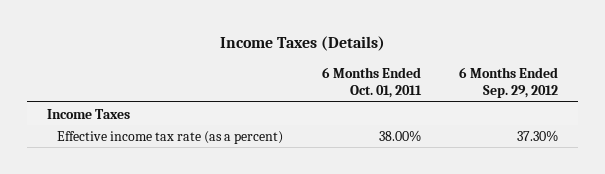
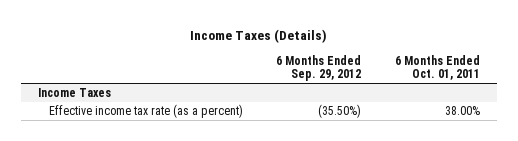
[517,129,559,142] 37.30% -> [318,104,362,119] (35.50%)

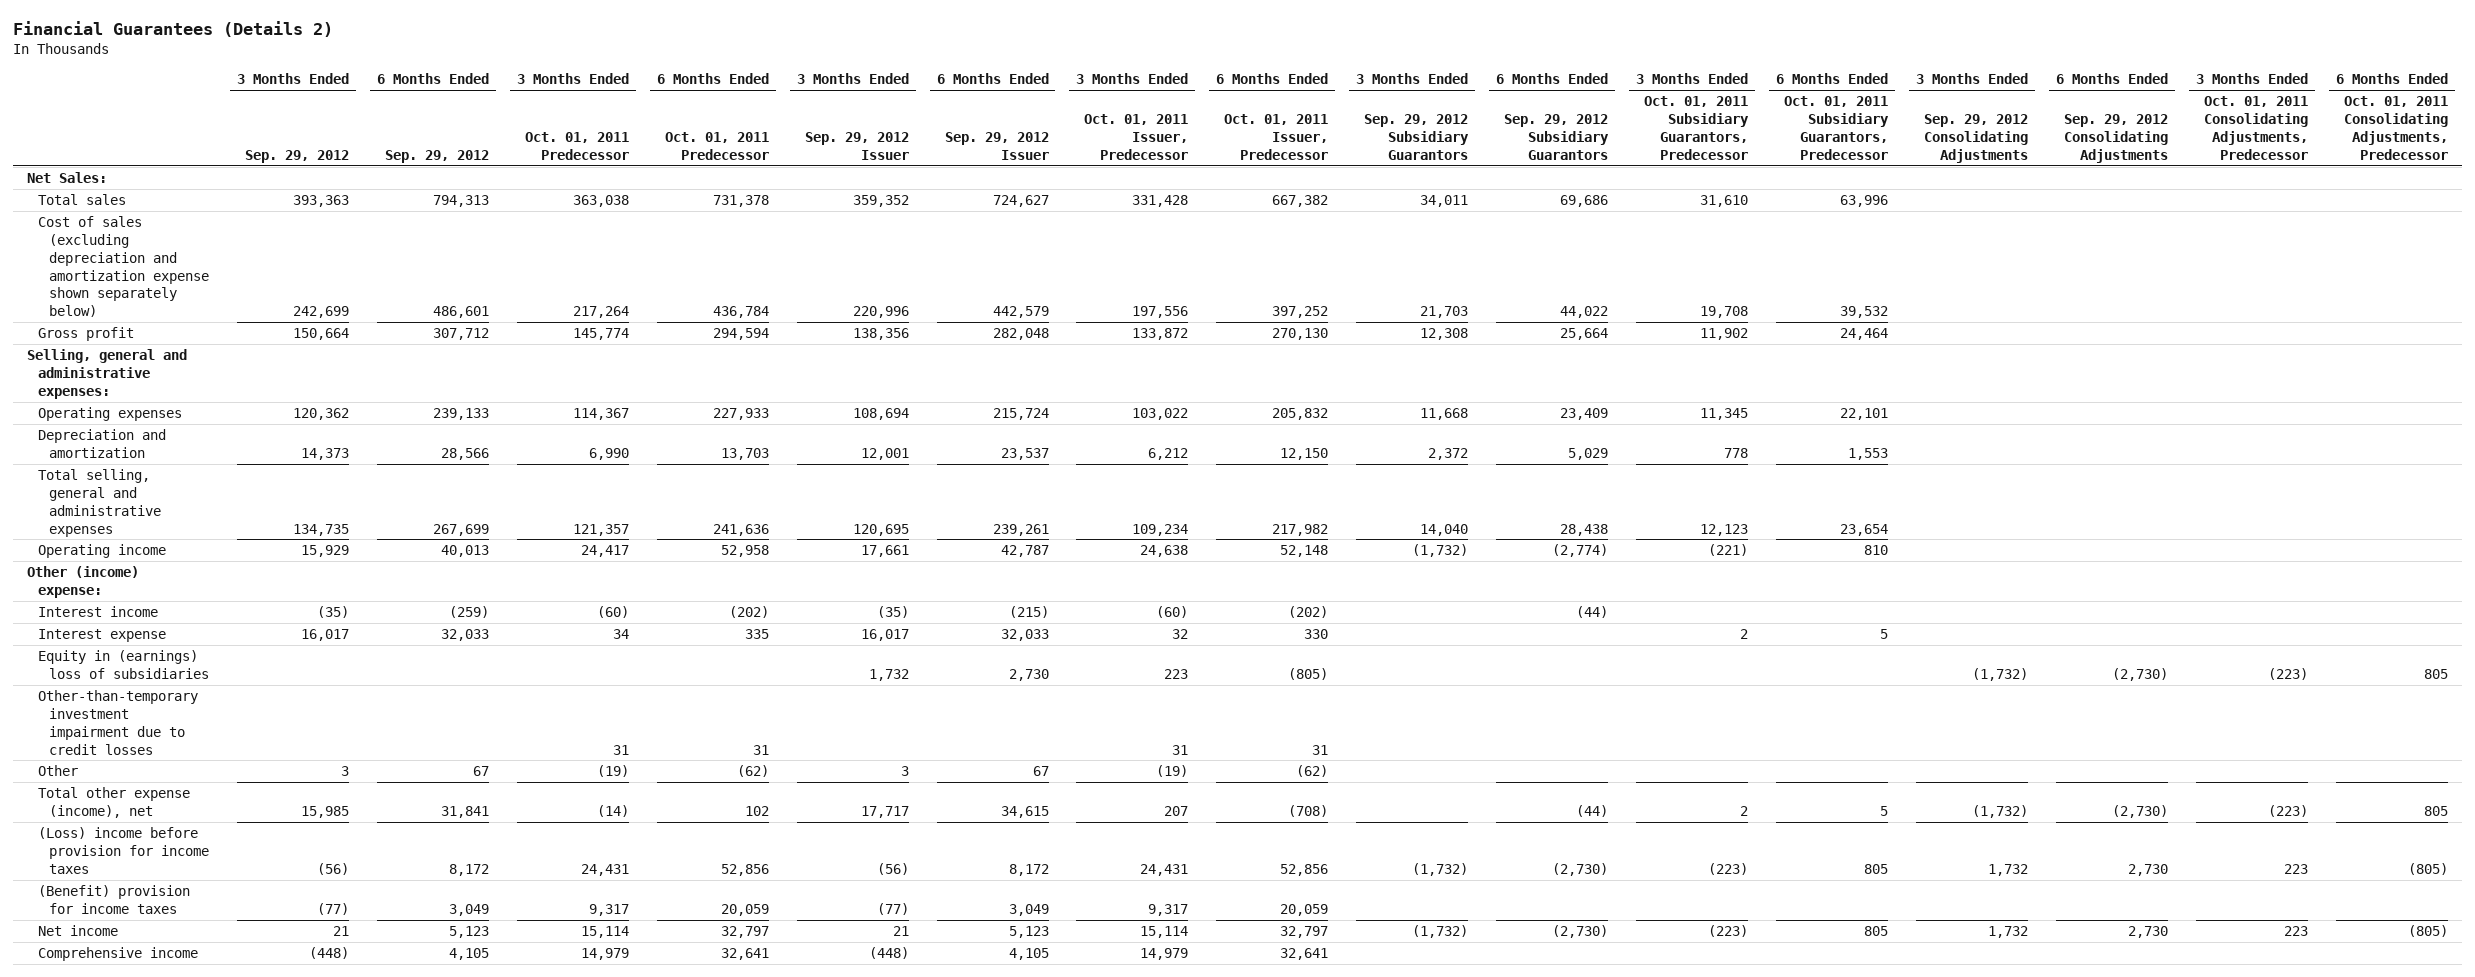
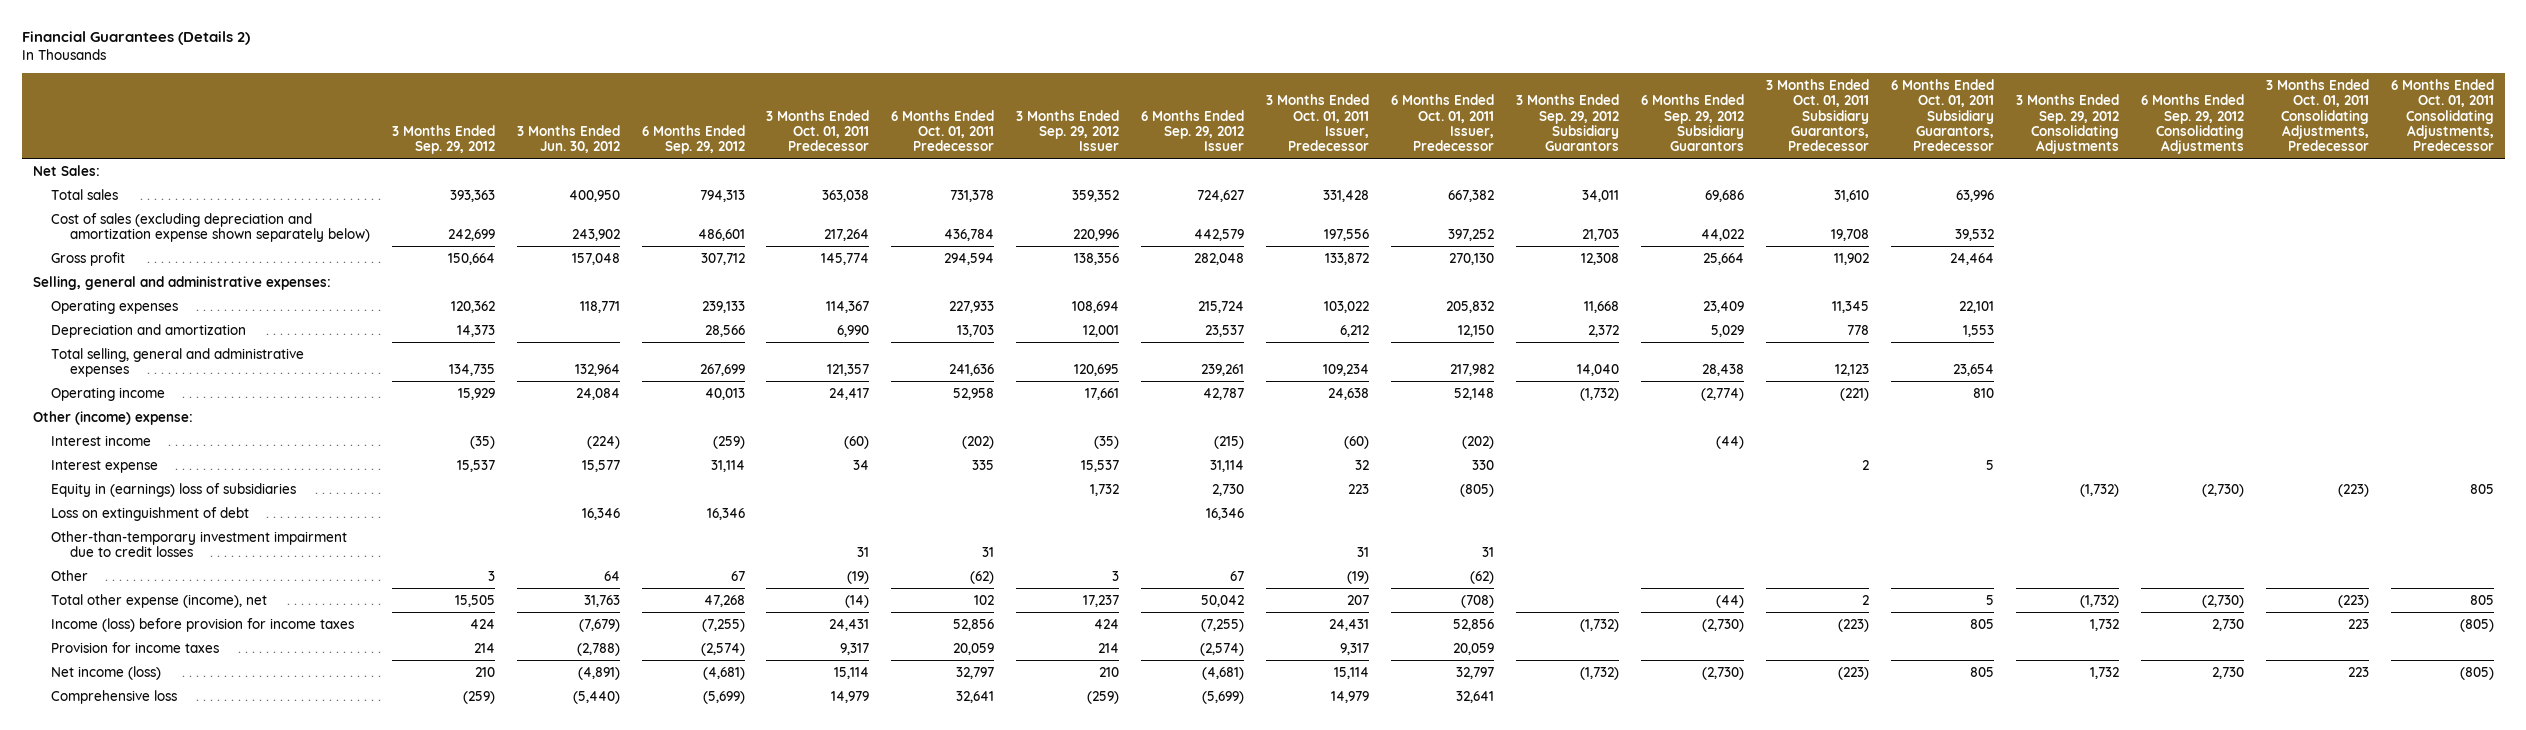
none -> [516,124,620,154] 3 Months Ended Jun. 30, 2012
[300,629,349,642] 16,017 -> [456,459,495,472] 15,537
[440,629,489,642] 32,033 -> [710,459,745,472] 31,114
[860,629,909,642] 16,017 -> [1081,459,1120,472] 15,537
[1000,629,1049,642] 32,033 -> [1210,459,1245,472] 31,114
none -> [51,506,250,521] Loss on extinguishment of debt
[300,805,349,818] 15,985 -> [454,594,495,607] 15,505
[440,805,489,818] 31,841 -> [703,594,745,607] 47,268
[860,805,909,818] 17,717 -> [1083,594,1120,607] 17,237
[1000,805,1049,818] 34,615 -> [1201,594,1245,607] 50,042
[37,827,209,874] (Loss) income before provision for income taxes -> [51,617,355,632] Income (loss) before provision for income taxes
[316,862,349,875] (56) -> [469,618,495,629] 424
[448,863,489,876] 8,172 -> [701,618,745,632] (7,255)
[876,862,909,875] (56) -> [1094,618,1120,629] 424
[1008,863,1049,876] 8,172 -> [1201,618,1245,632] (7,255)
[37,885,190,914] (Benefit) provision for income taxes -> [51,641,220,653] Provision for income taxes
[316,902,349,915] (77) -> [473,642,495,653] 214
[448,903,489,916] 3,049 -> [700,642,745,656] (2,574)
[876,902,909,915] (77) -> [1098,642,1120,653] 214
[1008,903,1049,916] 3,049 -> [1200,642,1245,656] (2,574)
[37,925,118,937] Net income -> [51,665,162,680] Net income (loss)
[332,926,349,937] 21 -> [474,666,495,677] 210
[448,926,489,939] 5,123 -> [702,666,745,680] (4,681)
[892,926,909,937] 21 -> [1099,666,1120,677] 210
[1008,926,1049,939] 5,123 -> [1202,666,1245,680] (4,681)
[37,947,198,962] Comprehensive income -> [51,689,178,704] Comprehensive loss
[308,947,349,960] (448) -> [462,690,495,704] (259)
[448,948,489,961] 4,105 -> [702,690,745,704] (5,699)
[868,947,909,960] (448) -> [1087,690,1120,704] (259)
[1008,948,1049,961] 4,105 -> [1202,690,1245,704] (5,699)

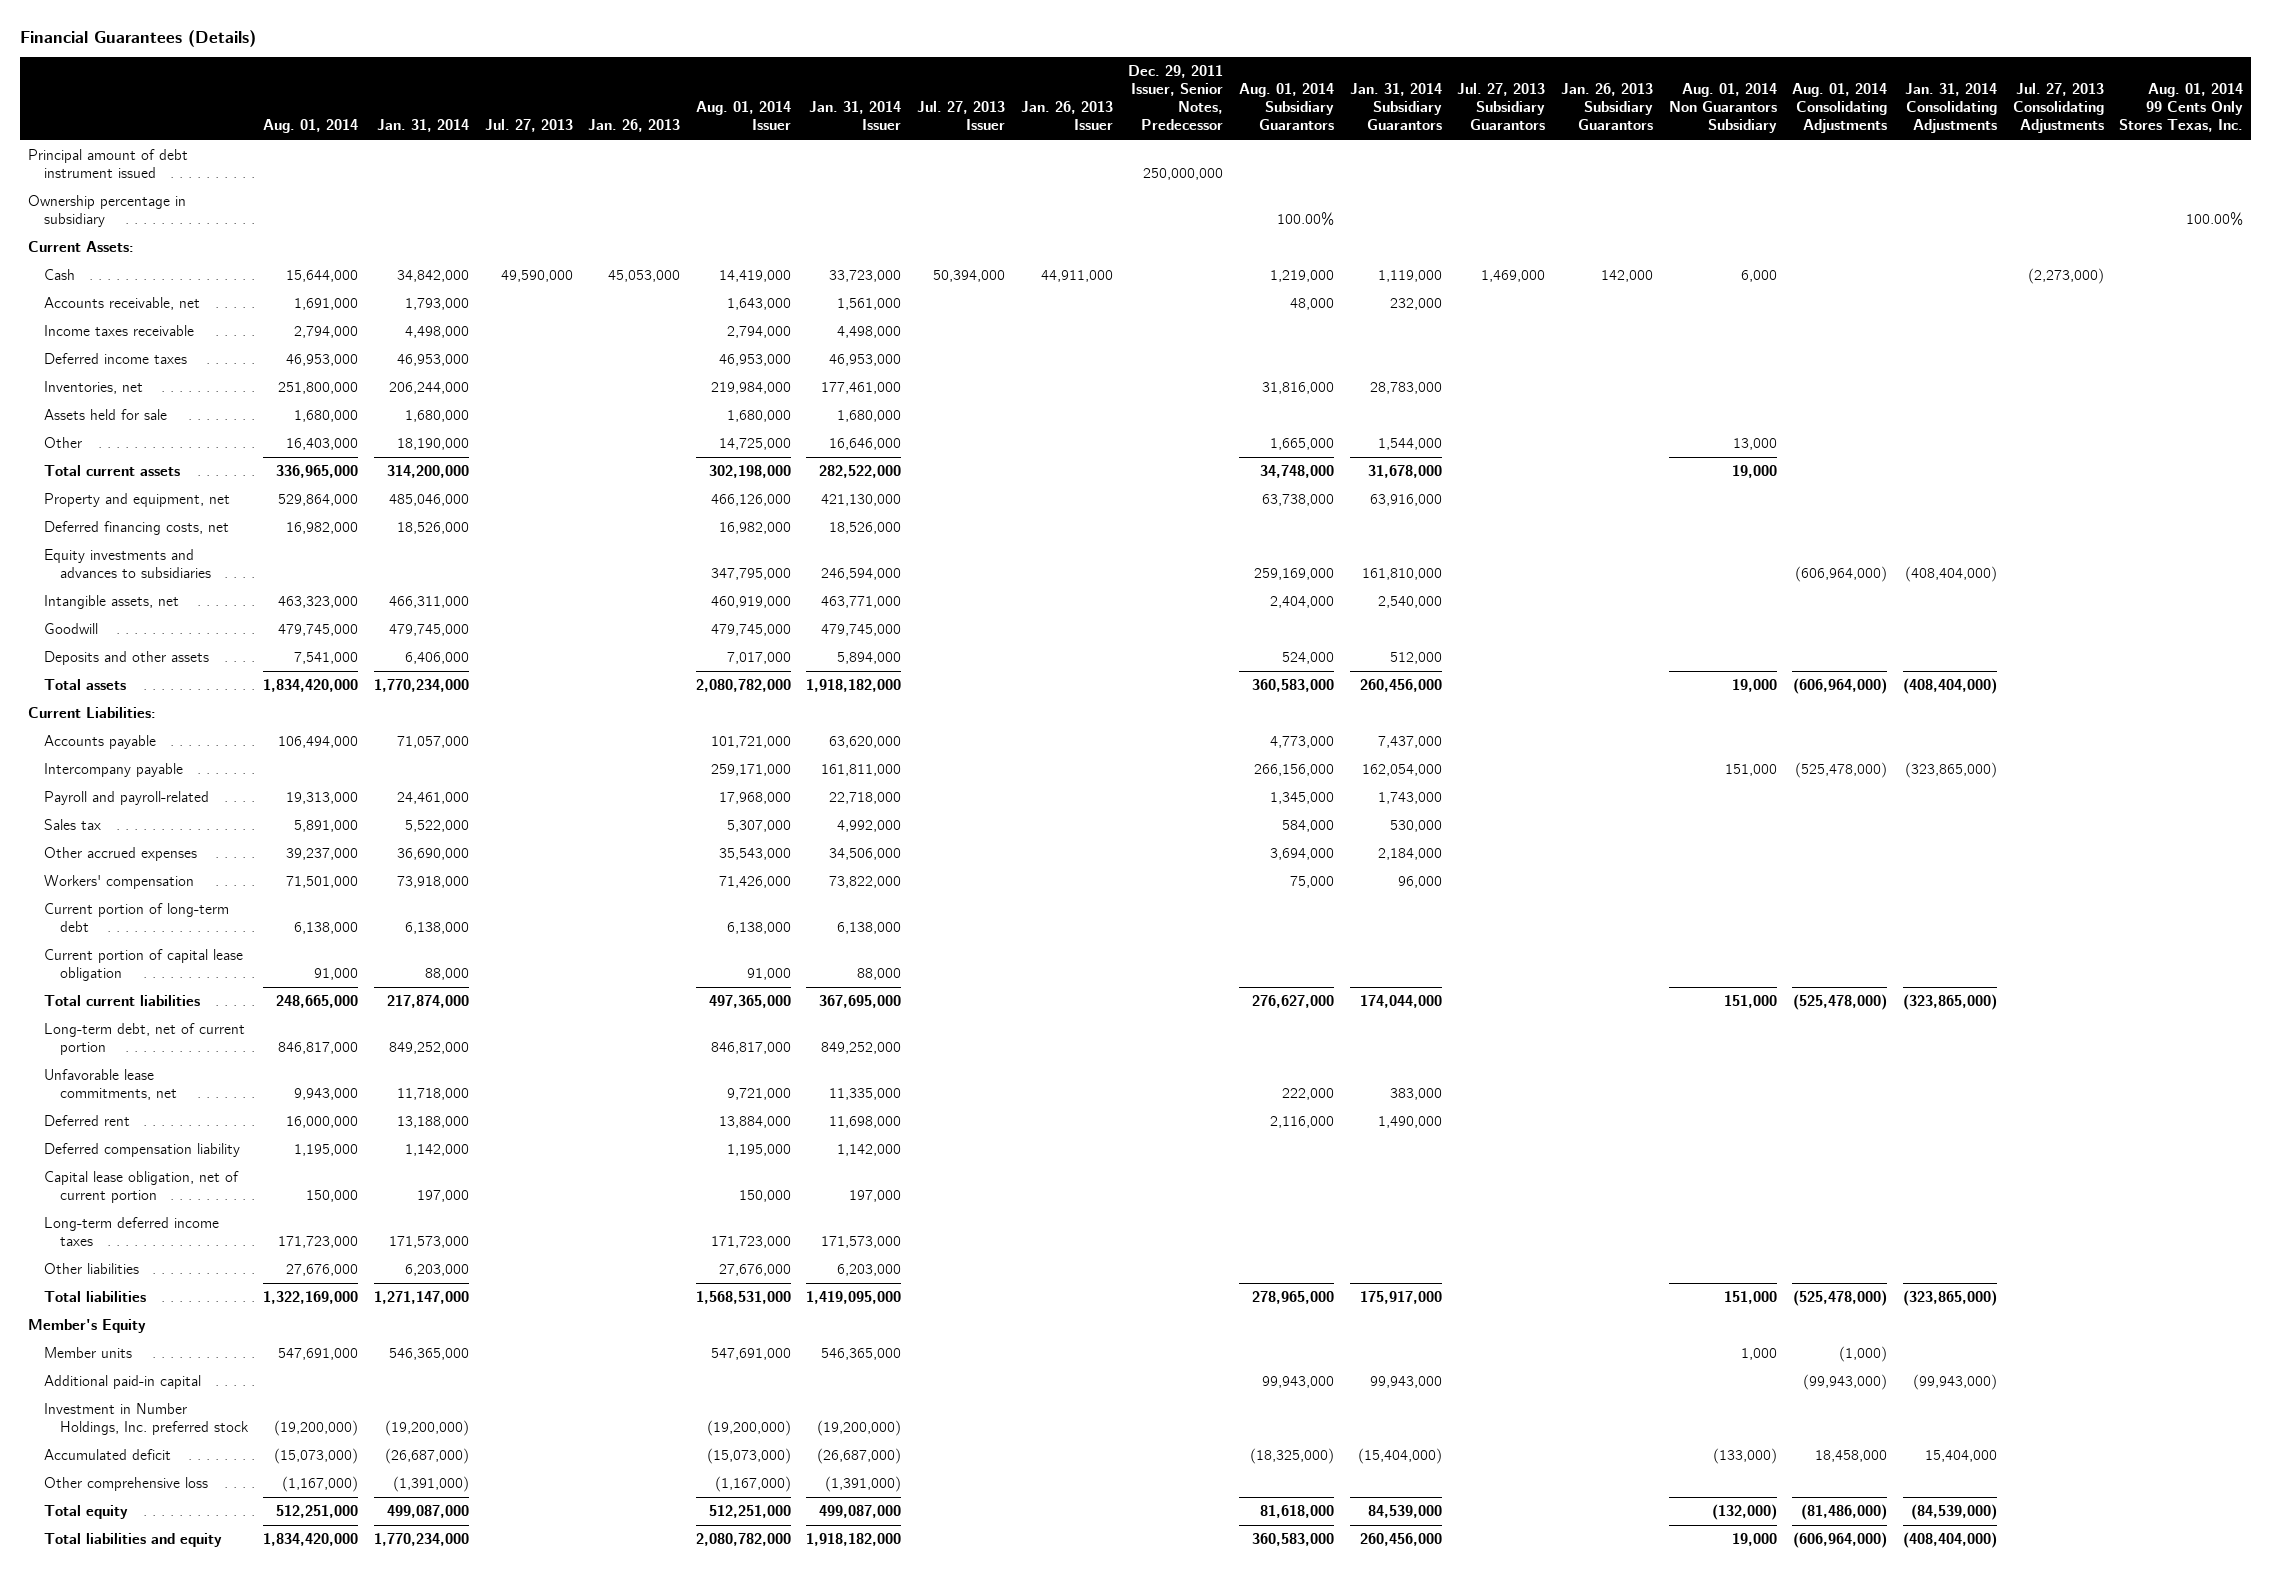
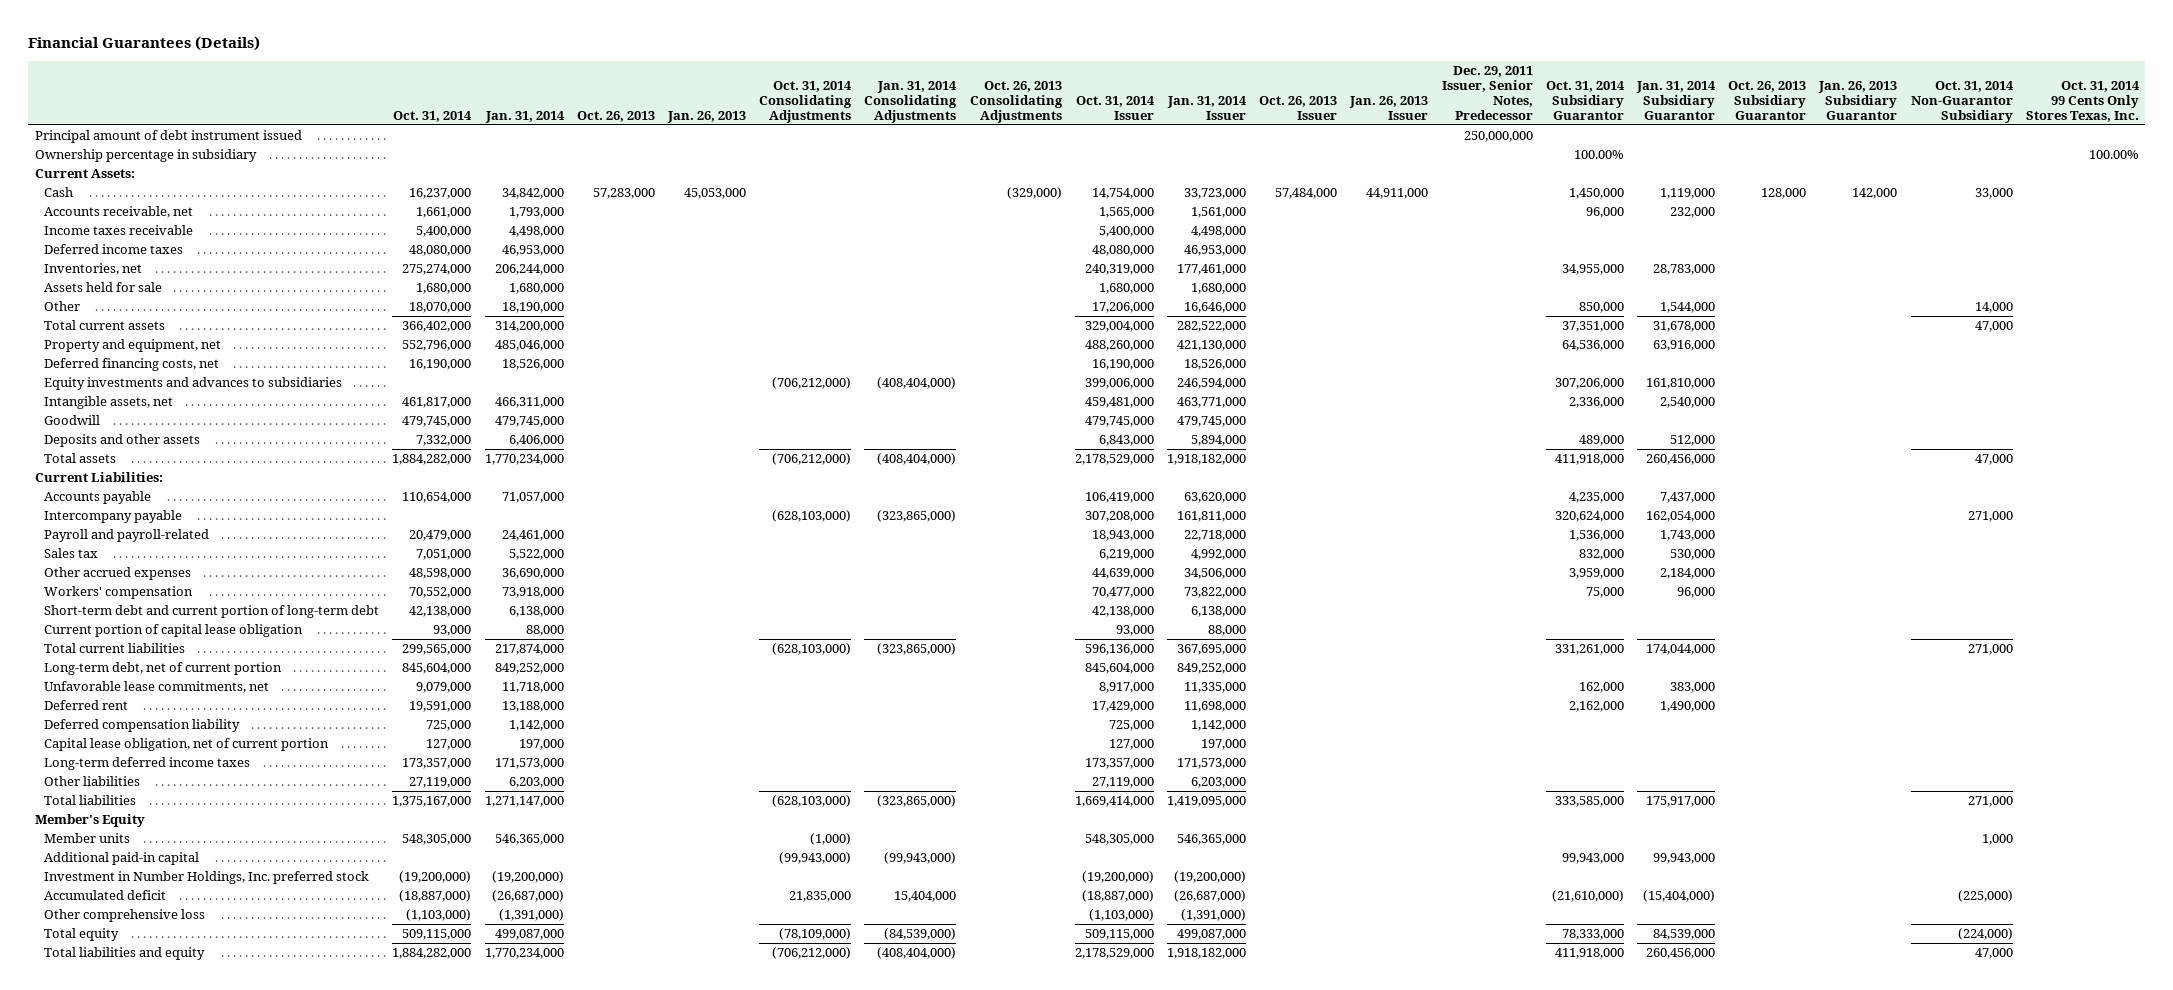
[263,119,359,134] Aug. 01, 2014 -> none
[484,119,573,133] Jul. 27, 2013 -> none
[695,101,791,131] Aug. 01, 2014 Issuer -> none
[917,101,1006,131] Jul. 27, 2013 Issuer -> none
[1239,83,1335,131] Aug. 01, 2014 Subsidiary Guarantors -> none
[1349,83,1442,131] Jan. 31, 2014 Subsidiary Guarantors -> none
[1457,83,1546,131] Jul. 27, 2013 Subsidiary Guarantors -> none
[1561,83,1654,131] Jan. 26, 2013 Subsidiary Guarantors -> none
[1668,83,1777,134] Aug. 01, 2014 Non Guarantors Subsidiary -> none
[1792,83,1888,134] Aug. 01, 2014 Consolidating Adjustments -> none
[2012,83,2104,134] Jul. 27, 2013 Consolidating Adjustments -> none
[2119,83,2244,133] Aug. 01, 2014 99 Cents Only Stores Texas, Inc. -> none
none -> [393,110,473,122] Oct. 31, 2014
none -> [576,110,655,122] Oct. 26, 2013
none -> [759,80,853,123] Oct. 31, 2014 Consolidating Adjustments
none -> [969,80,1063,123] Oct. 26, 2013 Consolidating Adjustments
none -> [1075,95,1155,120] Oct. 31, 2014 Issuer
none -> [1259,95,1338,120] Oct. 26, 2013 Issuer
none -> [1545,80,1625,120] Oct. 31, 2014 Subsidiary Guarantor
none -> [1636,80,1717,120] Jan. 31, 2014 Subsidiary Guarantor
none -> [1728,80,1807,120] Oct. 26, 2013 Subsidiary Guarantor
none -> [1818,80,1898,120] Jan. 26, 2013 Subsidiary Guarantor
none -> [1910,80,2014,123] Oct. 31, 2014 Non-Guarantor Subsidiary
none -> [2025,80,2140,122] Oct. 31, 2014 99 Cents Only Stores Texas, Inc.
[43,903,229,933] Current portion of long-term debt -> [44,604,380,618] Short-term debt and current portion of long-term debt

